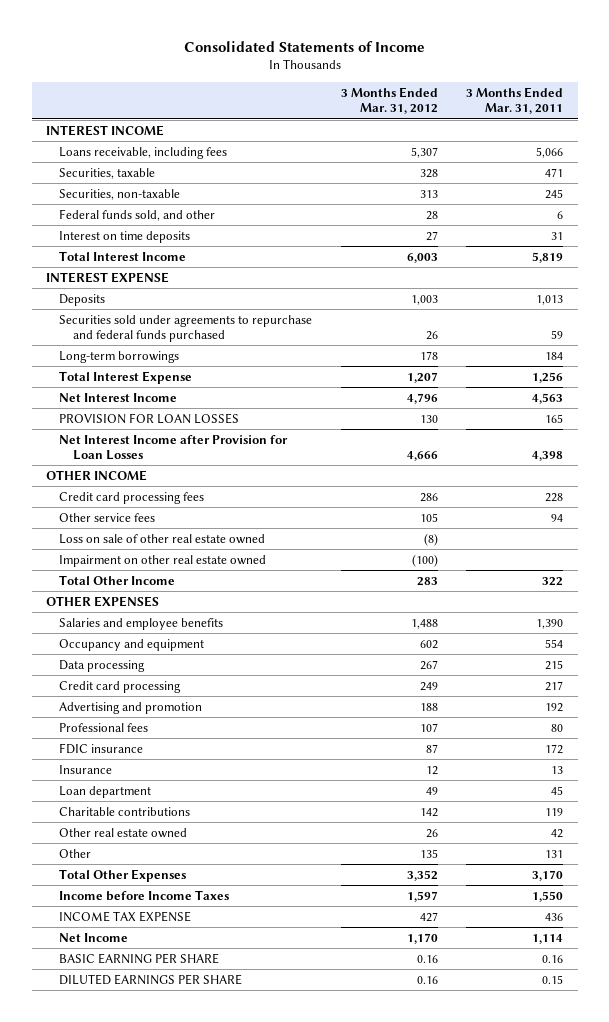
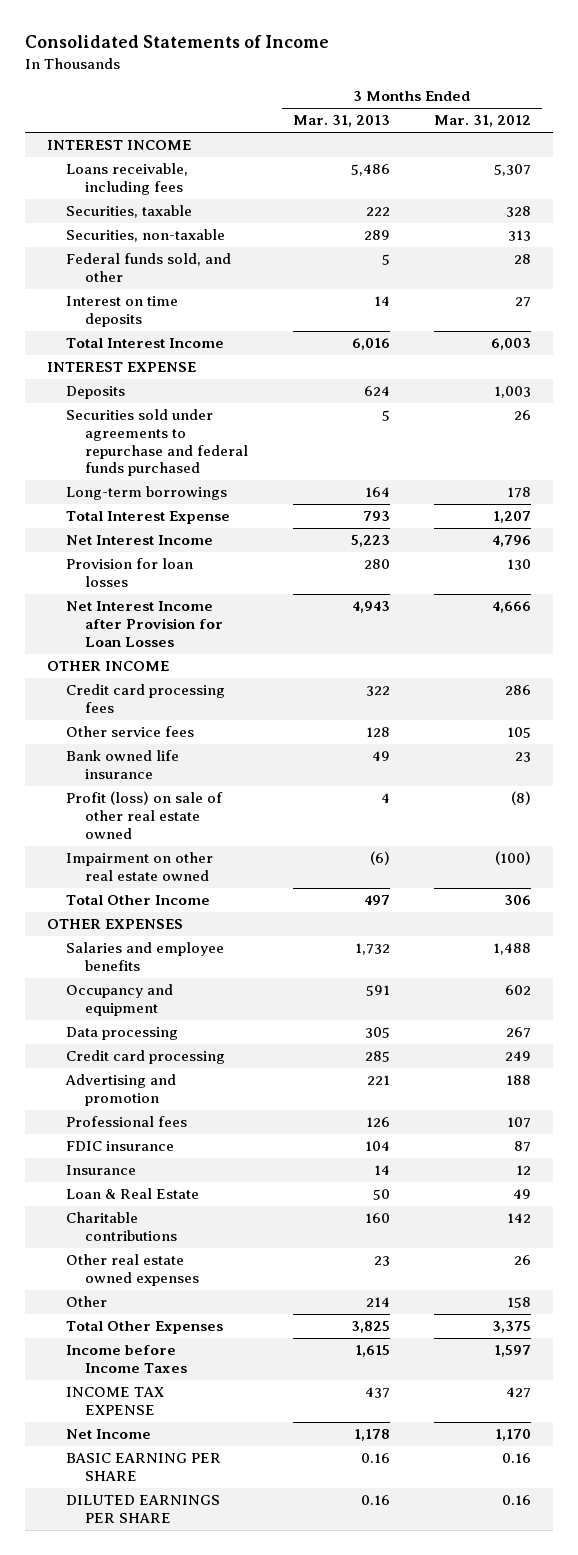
[466,87,564,115] 3 Months Ended Mar. 31, 2011 -> none
none -> [292,115,390,128] Mar. 31, 2013
[59,412,240,424] PROVISION FOR LOAN LOSSES -> [66,558,194,588] Provision for loan losses
none -> [66,750,180,780] Bank owned life insurance
[59,533,266,544] Loss on sale of other real estate owned -> [66,791,224,839] Profit (loss) on sale of other real estate owned
[416,576,438,586] 283 -> [504,895,532,906] 306
[59,785,152,798] Loan department -> [66,1188,200,1200] Loan & Real Estate
[59,827,188,838] Other real estate owned -> [66,1254,200,1287] Other real estate owned expenses
[419,848,438,858] 135 -> [507,1297,532,1309] 158
[406,869,438,881] 3,352 -> [492,1321,532,1334] 3,375

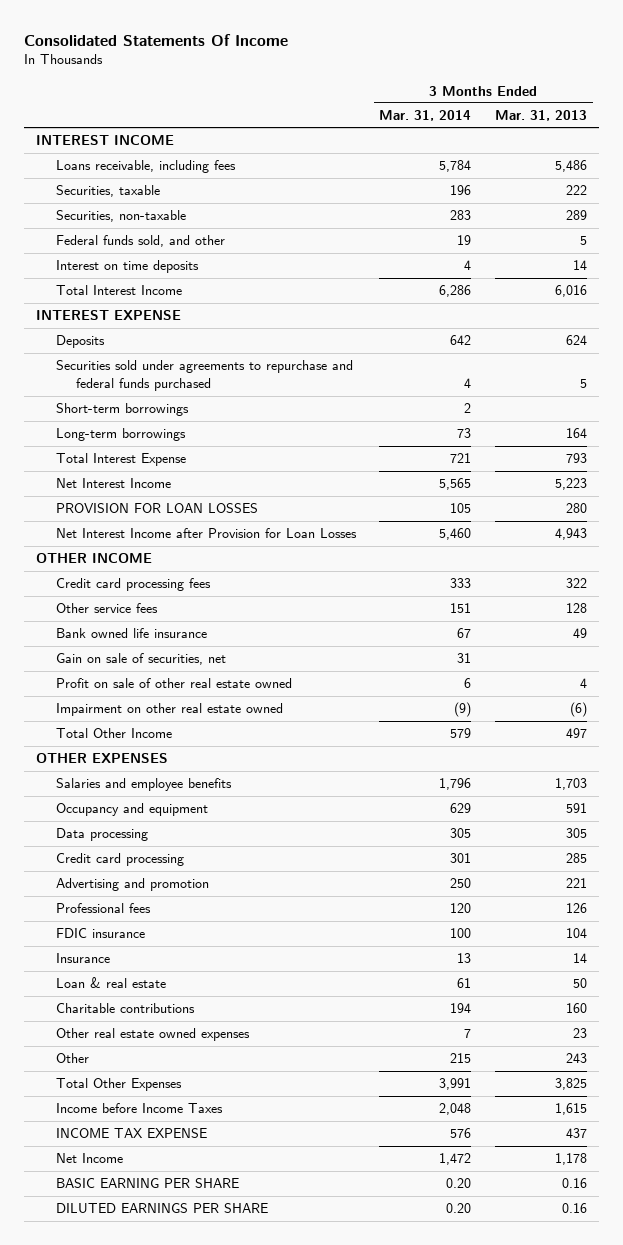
[24,35,329,49] Consolidated Statements of Income -> [23,33,288,46] Consolidated Statements Of Income
[434,115,532,128] Mar. 31, 2012 -> none
none -> [379,110,472,122] Mar. 31, 2014
none -> [55,403,189,417] Short-term borrowings
[66,558,194,588] Provision for loan losses -> [55,503,258,514] PROVISION FOR LOAN LOSSES
none -> [55,653,226,666] Gain on sale of securities, net
[66,791,224,839] Profit (loss) on sale of other real estate owned -> [55,678,292,689] Profit on sale of other real estate owned
[354,943,390,956] 1,732 -> [555,778,588,791] 1,703
[66,1188,200,1200] Loan & Real Estate -> [55,977,166,989] Loan & real estate
[365,1297,390,1308] 214 -> [566,1053,588,1064] 243

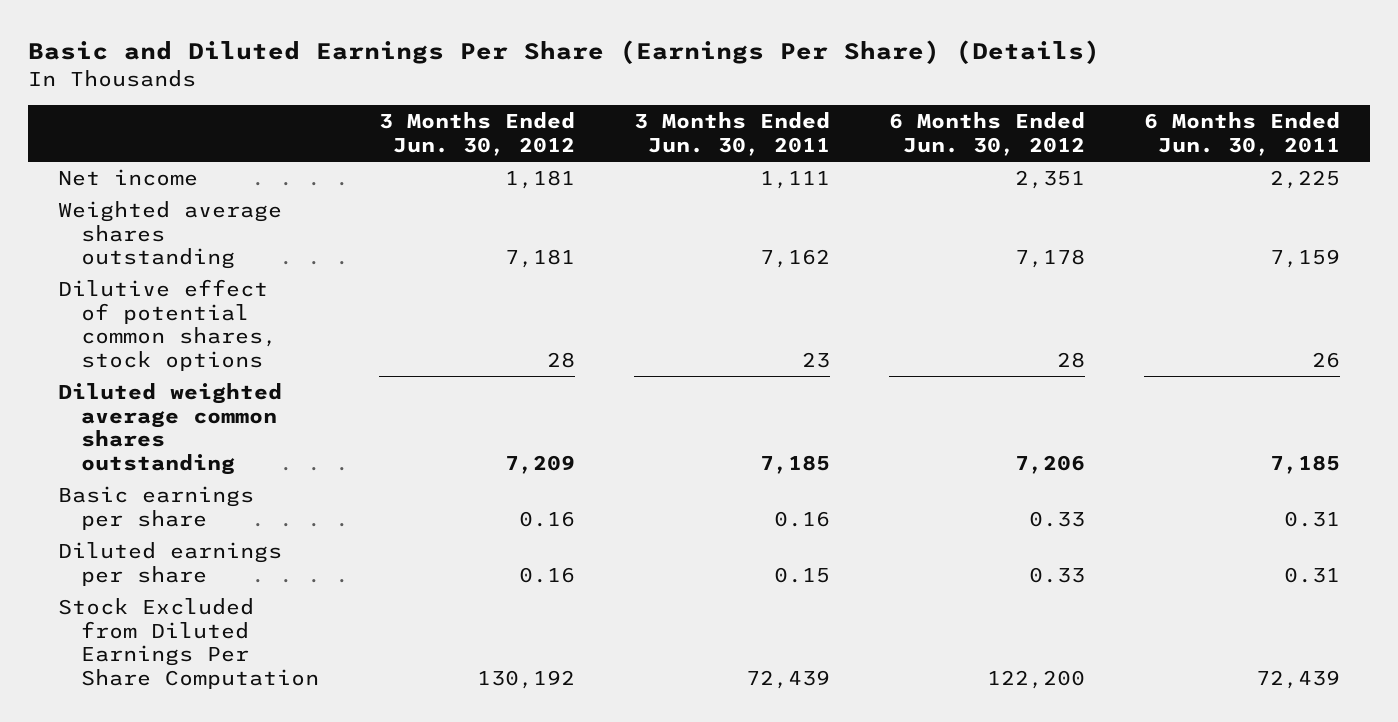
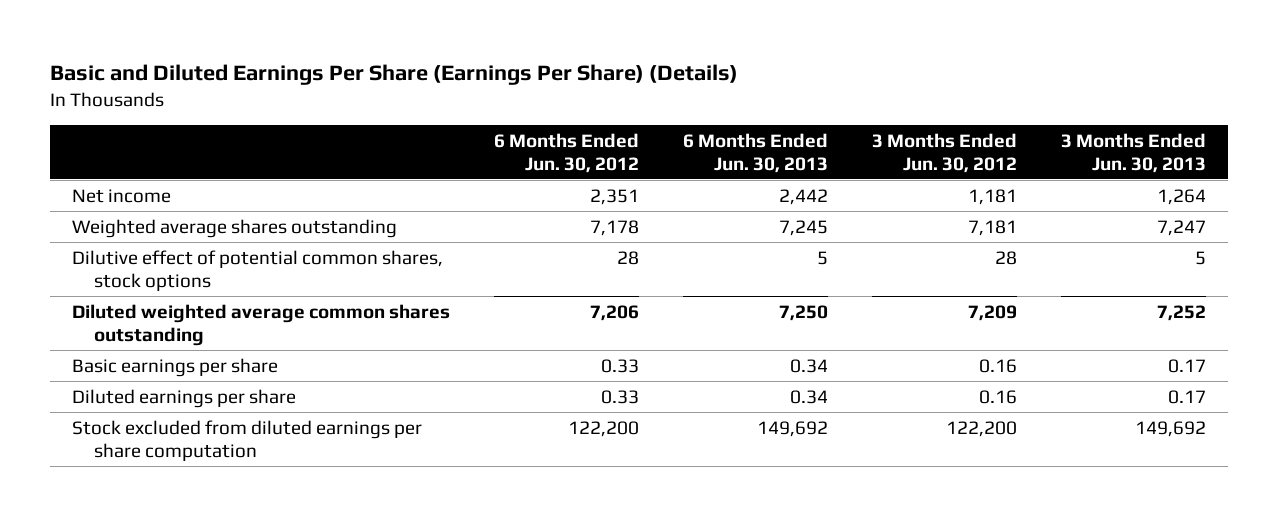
[633,112,830,156] 3 Months Ended Jun. 30, 2011 -> none
[1144,112,1341,156] 6 Months Ended Jun. 30, 2011 -> none
none -> [683,132,829,173] 6 Months Ended Jun. 30, 2013
none -> [1060,132,1206,173] 3 Months Ended Jun. 30, 2013
[57,597,320,689] Stock Excluded from Diluted Earnings Per Share Computation -> [72,419,423,461] Stock excluded from diluted earnings per share computation
[476,669,575,689] 130,192 -> [945,420,1017,437] 122,200

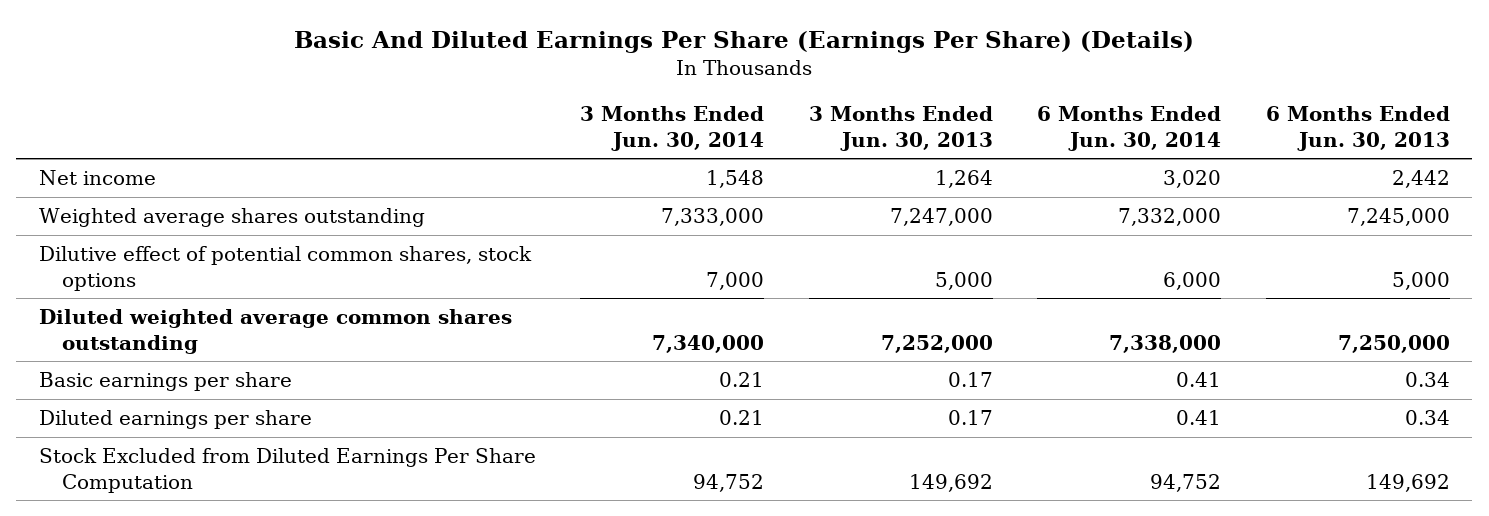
[50,64,739,86] Basic and Diluted Earnings Per Share (Earnings Per Share) (Details) -> [294,30,1195,53] Basic And Diluted Earnings Per Share (Earnings Per Share) (Details)
[494,132,640,173] 6 Months Ended Jun. 30, 2012 -> none
[871,132,1017,173] 3 Months Ended Jun. 30, 2012 -> none
none -> [580,106,765,152] 3 Months Ended Jun. 30, 2014
none -> [1037,106,1222,152] 6 Months Ended Jun. 30, 2014
[779,219,829,236] 7,245 -> [1347,208,1451,227] 7,245,000
[1156,219,1206,236] 7,247 -> [889,208,993,227] 7,247,000
[817,250,829,265] 5 -> [1392,272,1451,291] 5,000
[1194,250,1206,265] 5 -> [934,272,993,291] 5,000
[779,304,829,321] 7,250 -> [1338,335,1451,354] 7,250,000
[1156,304,1206,321] 7,252 -> [880,335,993,354] 7,252,000
[72,419,423,461] Stock excluded from diluted earnings per share computation -> [38,448,536,494] Stock Excluded from Diluted Earnings Per Share Computation

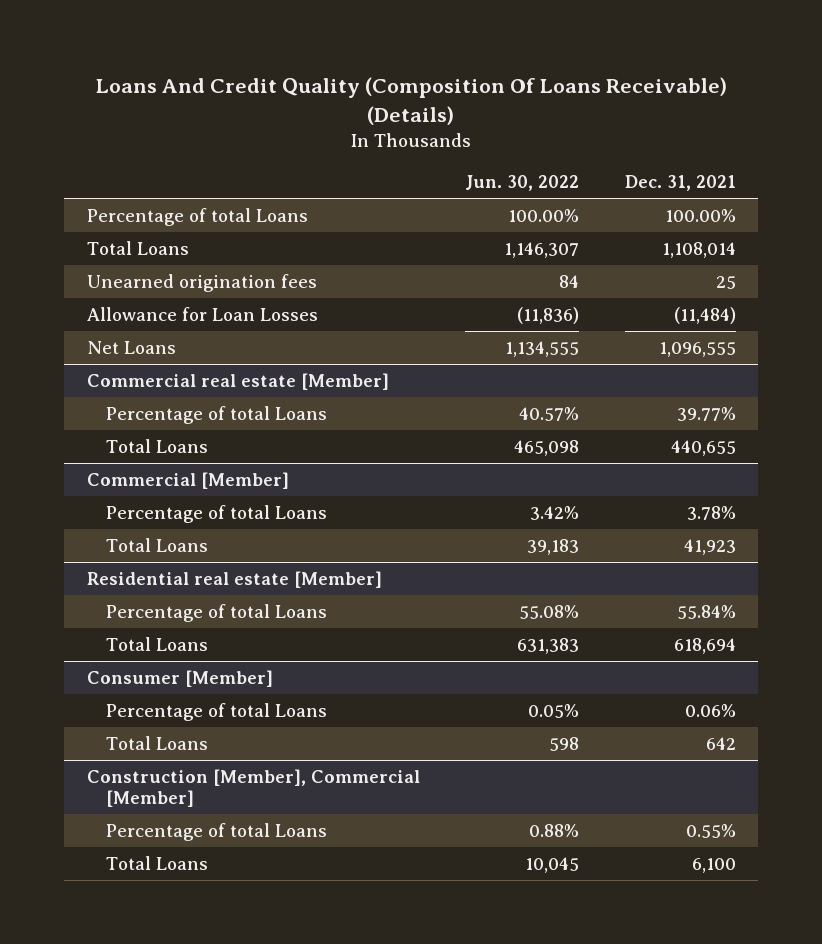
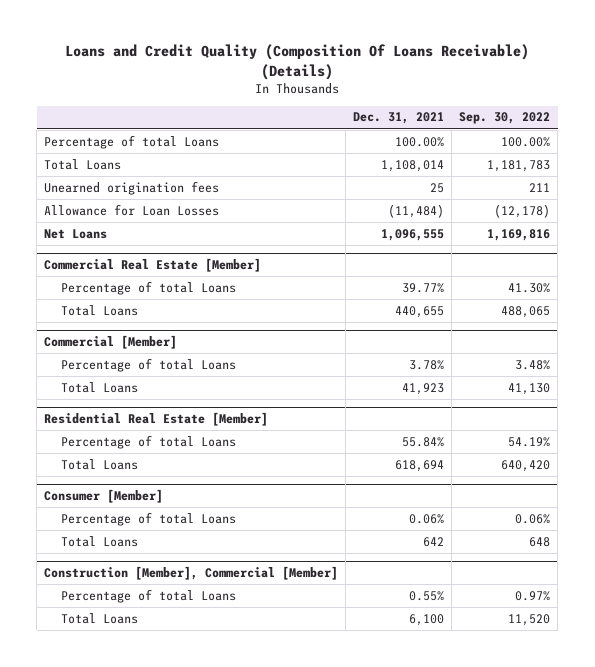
[95,76,728,125] Loans And Credit Quality (Composition Of Loans Receivable) (Details) -> [65,44,530,81] Loans and Credit Quality (Composition Of Loans Receivable) (Details)
[465,175,580,192] Jun. 30, 2022 -> none
none -> [459,112,551,125] Sep. 30, 2022
[86,372,389,390] Commercial real estate [Member] -> [44,257,262,272] Commercial Real Estate [Member]
[86,570,382,588] Residential real estate [Member] -> [44,411,269,426] Residential Real Estate [Member]

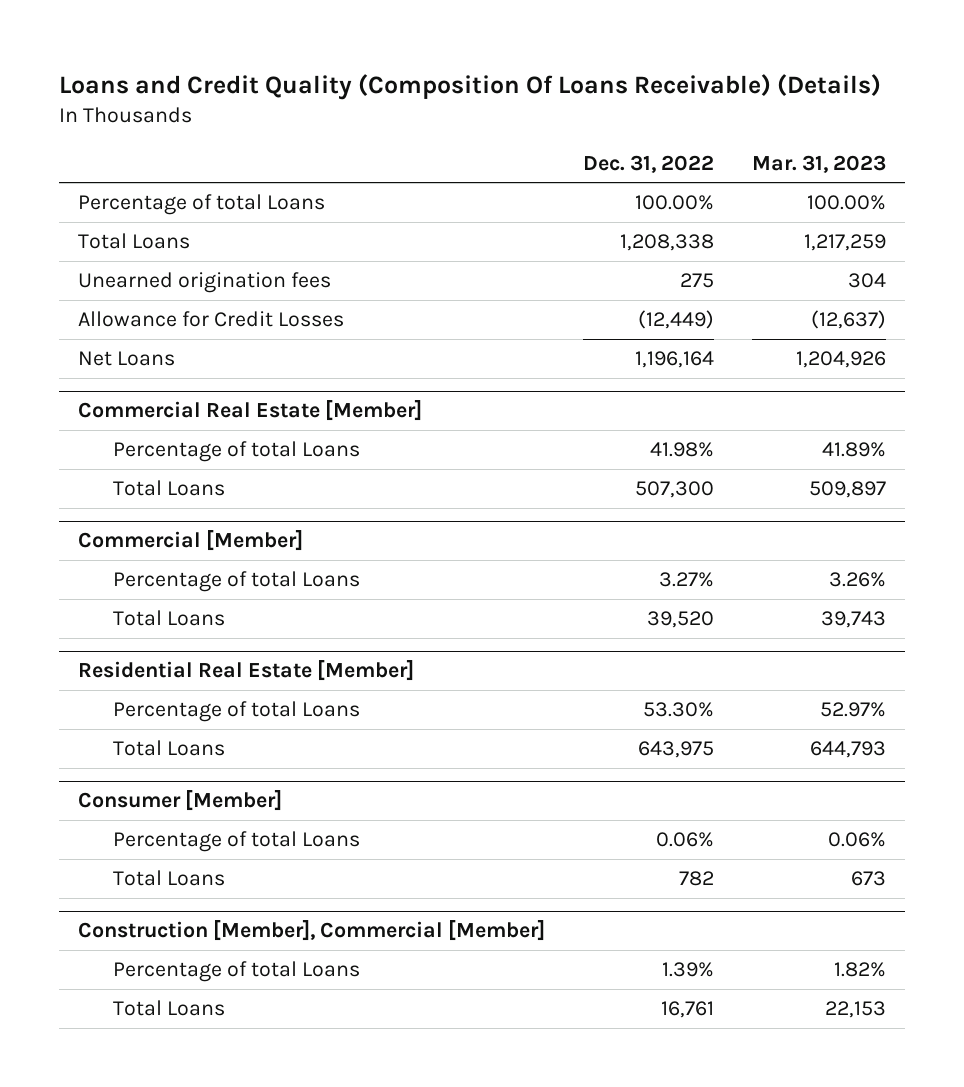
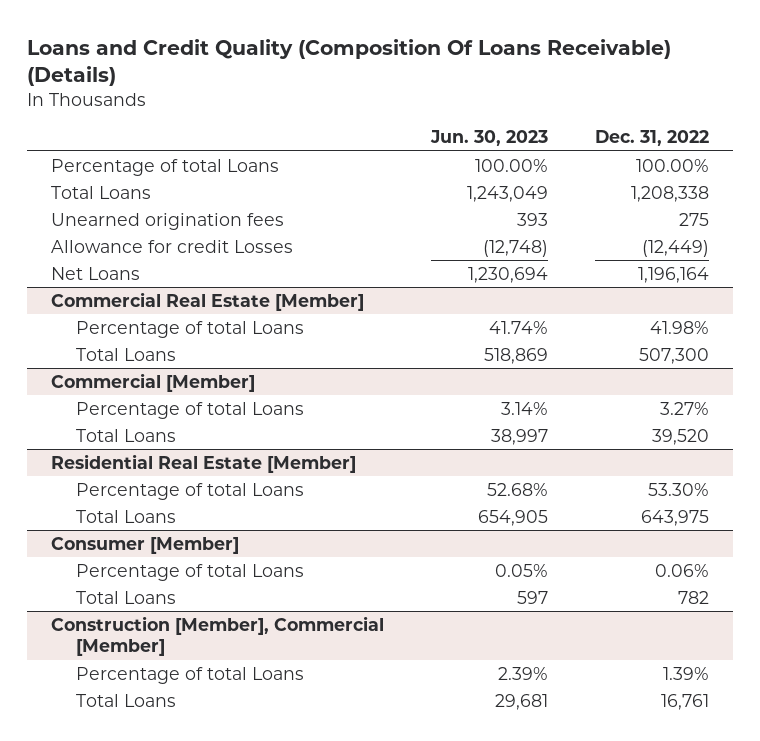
[752,154,887,173] Mar. 31, 2023 -> none
none -> [429,130,548,147] Jun. 30, 2023
[78,311,345,328] Allowance for Credit Losses -> [50,239,293,253] Allowance for credit Losses

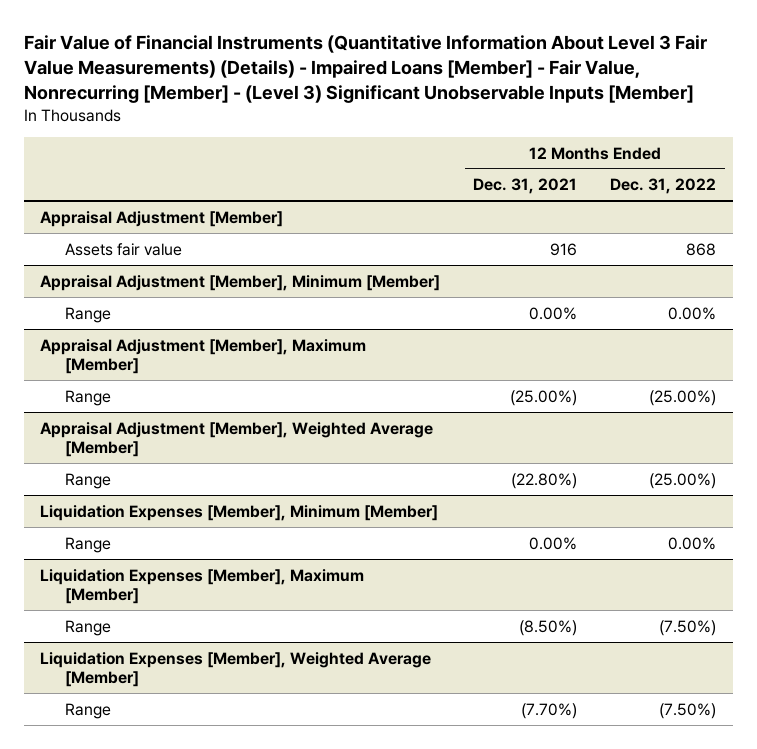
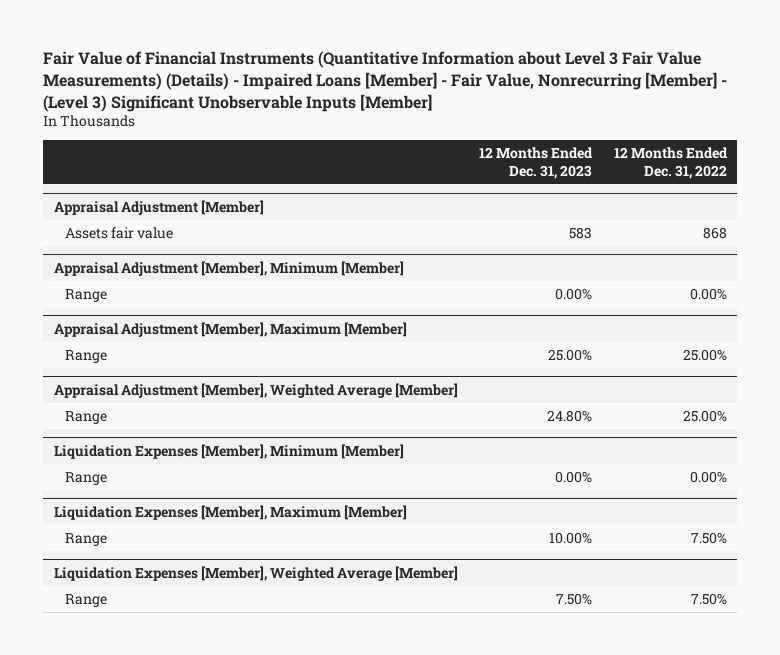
[23,35,707,104] Fair Value of Financial Instruments (Quantitative Information About Level 3 Fair Value Measurements) (Details) - Impaired Loans [Member] - Fair Value, Nonrecurring [Member] - (Level 3) Significant Unobservable Inputs [Member] -> [42,51,727,112] Fair Value of Financial Instruments (Quantitative Information about Level 3 Fair Value Measurements) (Details) - Impaired Loans [Member] - Fair Value, Nonrecurring [Member] - (Level 3) Significant Unobservable Inputs [Member]
[473,178,578,195] Dec. 31, 2021 -> none
none -> [479,147,594,179] 12 Months Ended Dec. 31, 2023
[649,389,717,406] (25.00%) -> [682,349,727,362] 25.00%
[649,472,717,489] (25.00%) -> [682,410,727,423] 25.00%
[659,619,717,636] (7.50%) -> [690,532,727,545] 7.50%
[659,702,717,719] (7.50%) -> [690,593,727,606] 7.50%

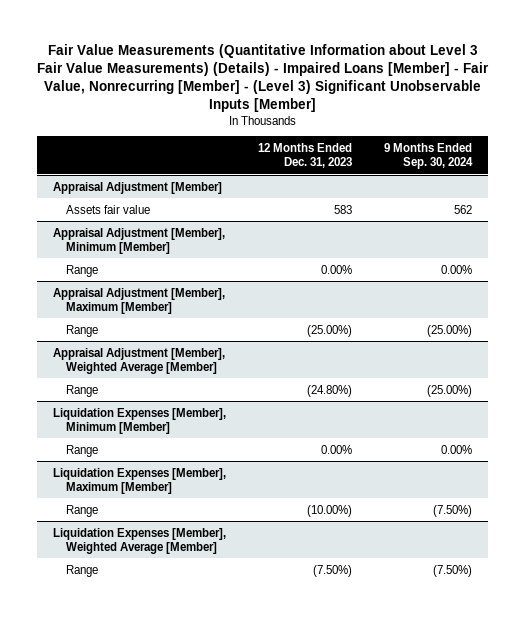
[42,51,727,112] Fair Value of Financial Instruments (Quantitative Information about Level 3 Fair Value Measurements) (Details) - Impaired Loans [Member] - Fair Value, Nonrecurring [Member] - (Level 3) Significant Unobservable Inputs [Member] -> [36,43,489,113] Fair Value Measurements (Quantitative Information about Level 3 Fair Value Measurements) (Details) - Impaired Loans [Member] - Fair Value, Nonrecurring [Member] - (Level 3) Significant Unobservable Inputs [Member]
[613,147,728,179] 12 Months Ended Dec. 31, 2022 -> none
none -> [384,143,474,170] 9 Months Ended Sep. 30, 2024
[548,349,593,362] 25.00% -> [307,324,353,337] (25.00%)
[547,410,593,423] 24.80% -> [307,384,353,397] (24.80%)
[549,532,593,545] 10.00% -> [307,504,353,517] (10.00%)
[556,593,593,606] 7.50% -> [313,564,353,577] (7.50%)

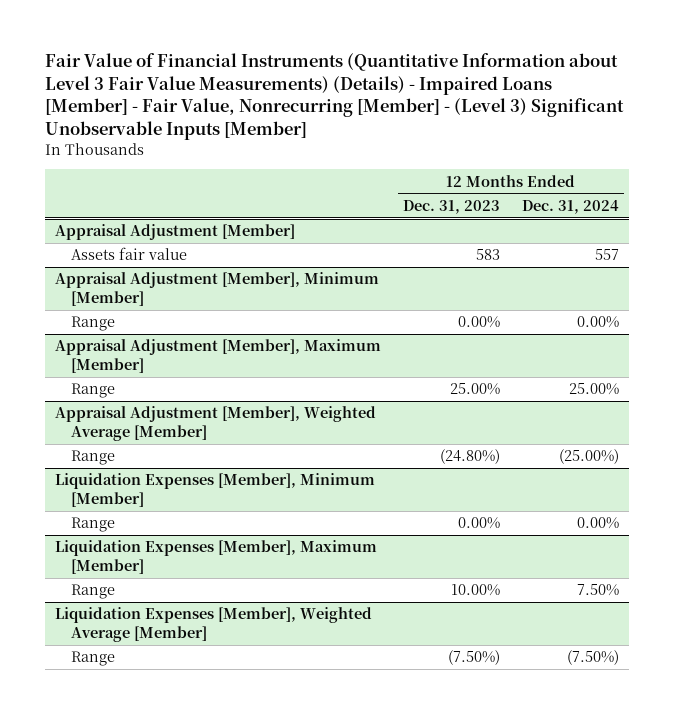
[36,43,489,113] Fair Value Measurements (Quantitative Information about Level 3 Fair Value Measurements) (Details) - Impaired Loans [Member] - Fair Value, Nonrecurring [Member] - (Level 3) Significant Unobservable Inputs [Member] -> [44,53,624,140] Fair Value of Financial Instruments (Quantitative Information about Level 3 Fair Value Measurements) (Details) - Impaired Loans [Member] - Fair Value, Nonrecurring [Member] - (Level 3) Significant Unobservable Inputs [Member]
[384,143,474,170] 9 Months Ended Sep. 30, 2024 -> none
none -> [521,199,619,214] Dec. 31, 2024
[307,324,353,337] (25.00%) -> [450,383,501,396] 25.00%
[307,504,353,517] (10.00%) -> [451,584,501,597] 10.00%

